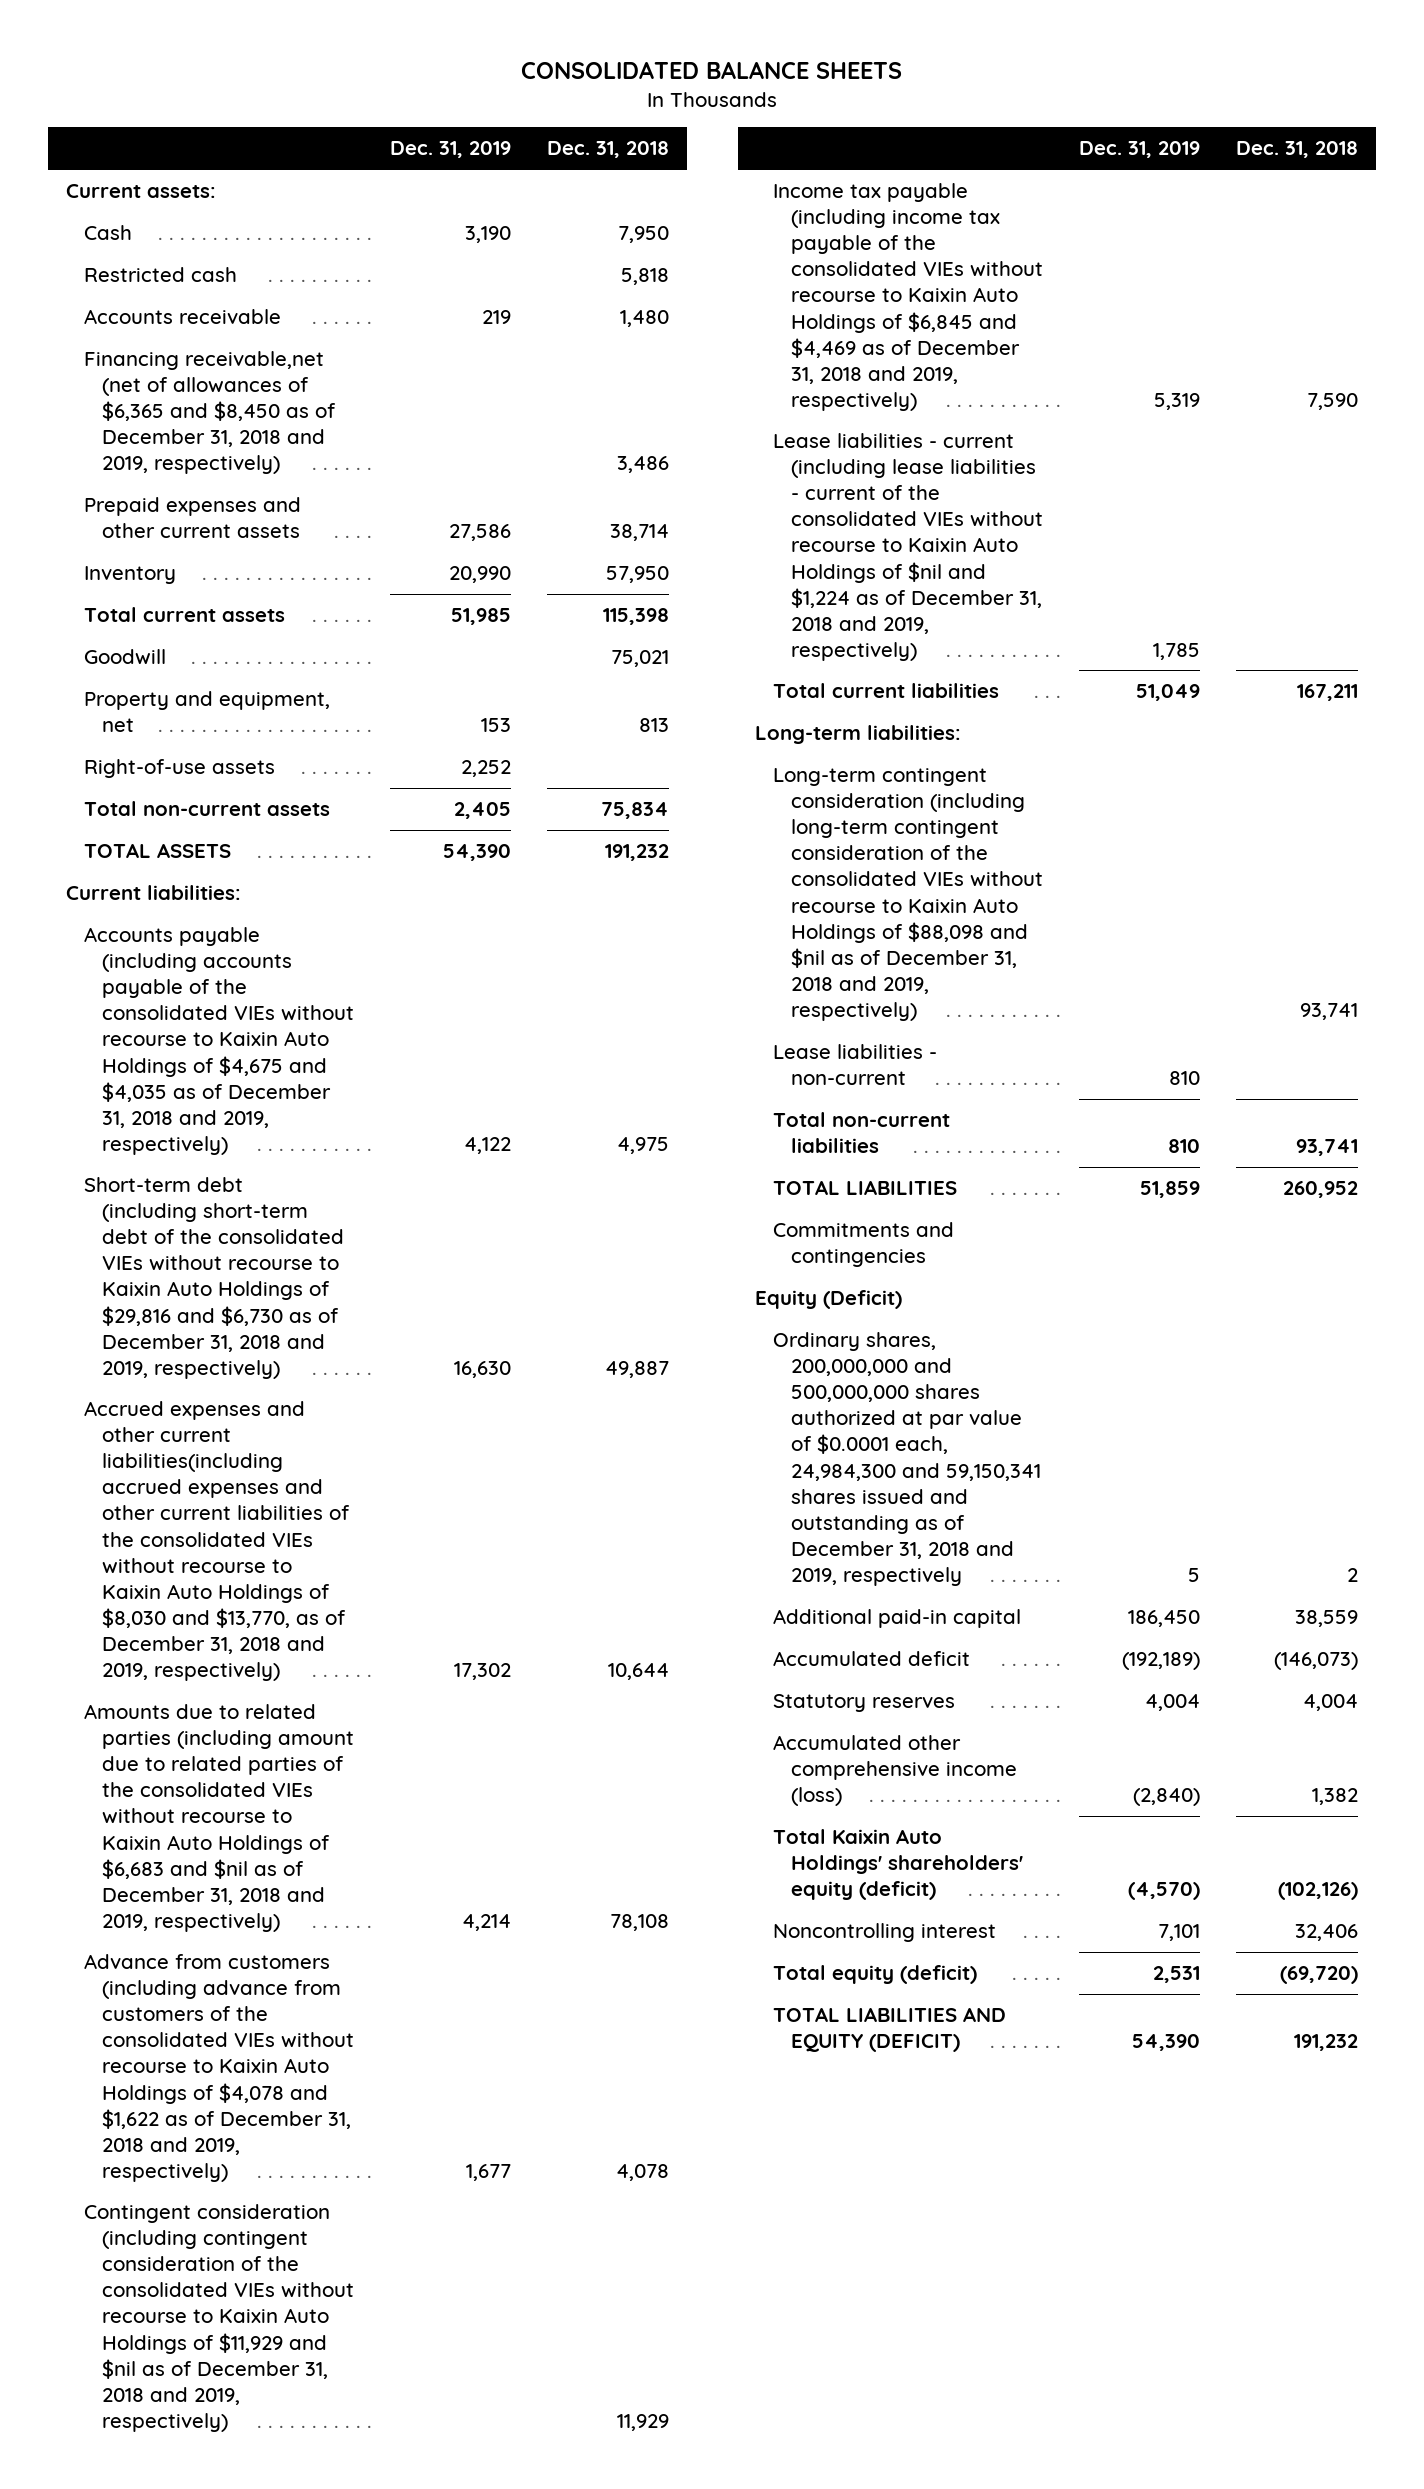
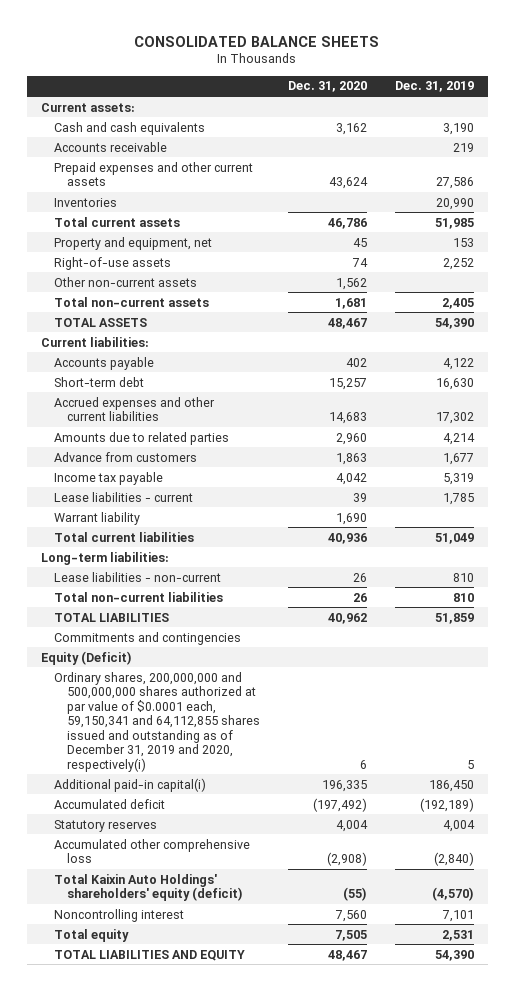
[546,141,669,159] Dec. 31, 2018 -> none
none -> [288,81,368,93] Dec. 31, 2020
[83,267,237,283] Restricted cash -> none
[83,225,132,241] Cash -> [54,121,206,135] Cash and cash equivalents
[83,351,336,475] Financing receivable,net (net of allowances of $6,365 and $8,450 as of December 31, 2018 and 2019, respectively) -> none
[83,566,176,585] Inventory -> [54,197,118,207] Inventories
[83,649,166,666] Goodwill -> none
none -> [54,276,198,287] Other non-current assets
[83,2204,354,2432] Contingent consideration (including contingent consideration of the consolidated VIEs without recourse to Kaixin Auto Holdings of $11,929 and $nil as of December 31, 2018 and 2019, respectively) -> none
[83,927,354,1155] Accounts payable (including accounts payable of the consolidated VIEs without recourse to Kaixin Auto Holdings of $4,675 and $4,035 as of December 31, 2018 and 2019, respectively) -> [54,356,155,370] Accounts payable
[83,1177,344,1379] Short-term debt (including short-term debt of the consolidated VIEs without recourse to Kaixin Auto Holdings of $29,816 and $6,730 as of December 31, 2018 and 2019, respectively) -> [54,376,145,387] Short-term debt
[83,1401,350,1681] Accrued expenses and other current liabilities(including accrued expenses and other current liabilities of the consolidated VIEs without recourse to Kaixin Auto Holdings of $8,030 and $13,770, as of December 31, 2018 and 2019, respectively) -> [54,396,216,422] Accrued expenses and other current liabilities
[83,1704,354,1932] Amounts due to related parties (including amount due to related parties of the consolidated VIEs without recourse to Kaixin Auto Holdings of $6,683 and $nil as of December 31, 2018 and 2019, respectively) -> [54,431,230,445] Amounts due to related parties
[83,1954,354,2182] Advance from customers (including advance from customers of the consolidated VIEs without recourse to Kaixin Auto Holdings of $4,078 and $1,622 as of December 31, 2018 and 2019, respectively) -> [54,451,198,462] Advance from customers
[773,183,1044,411] Income tax payable (including income tax payable of the consolidated VIEs without recourse to Kaixin Auto Holdings of $6,845 and $4,469 as of December 31, 2018 and 2019, respectively) -> [54,471,164,485] Income tax payable
[773,433,1044,661] Lease liabilities - current (including lease liabilities - current of the consolidated VIEs without recourse to Kaixin Auto Holdings of $nil and $1,224 as of December 31, 2018 and 2019, respectively) -> [54,491,194,502] Lease liabilities - current
none -> [54,511,141,525] Warrant liability
[773,768,1044,1021] Long-term contingent consideration (including long-term contingent consideration of the consolidated VIEs without recourse to Kaixin Auto Holdings of $88,098 and $nil as of December 31, 2018 and 2019, respectively) -> none
[773,1332,1042,1586] Ordinary shares, 200,000,000 and 500,000,000 shares authorized at par value of $0.0001 each, 24,984,300 and 59,150,341 shares issued and outstanding as of December 31, 2018 and 2019, respectively -> [54,671,261,772] Ordinary shares, 200,000,000 and 500,000,000 shares authorized at par value of $0.0001 each, 59,150,341 and 64,112,855 shares issued and outstanding as of December 31, 2019 and 2020, respectively(i)
[773,1609,1022,1629] Additional paid-in capital -> [54,777,207,792] Additional paid-in capital(i)
[773,1735,1018,1807] Accumulated other comprehensive income (loss) -> [54,838,251,864] Accumulated other comprehensive loss
[773,1965,978,1985] Total equity (deficit) -> [54,928,130,942] Total equity
[773,2007,1007,2053] TOTAL LIABILITIES AND EQUITY (DEFICIT) -> [54,949,246,961] TOTAL LIABILITIES AND EQUITY

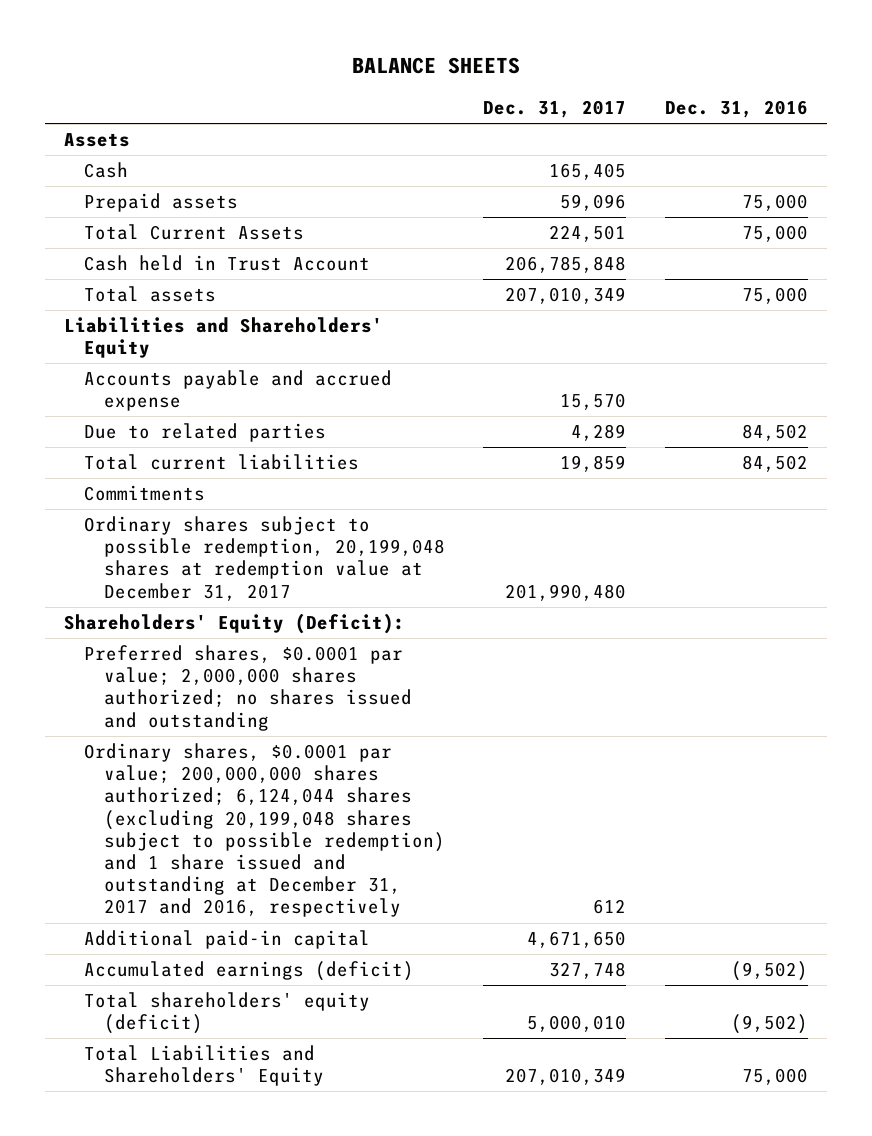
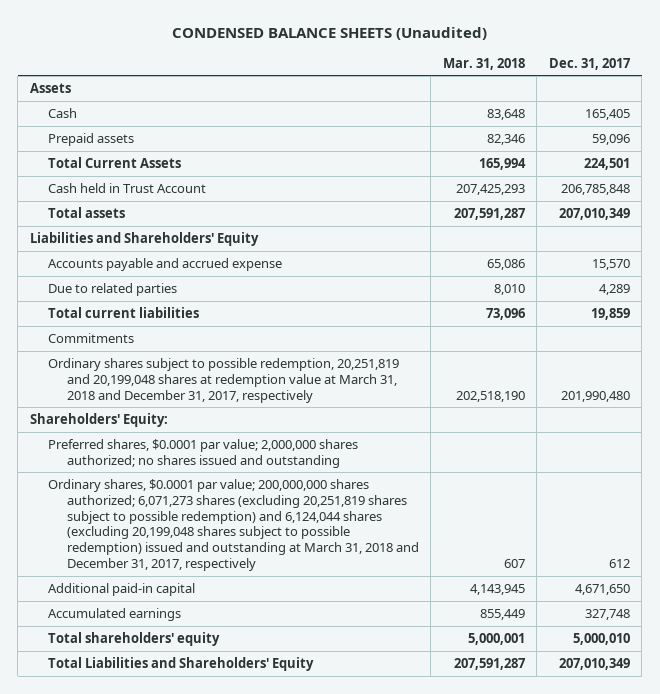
[351,57,520,75] BALANCE SHEETS -> [171,26,487,40] CONDENSED BALANCE SHEETS (Unaudited)
[664,99,808,118] Dec. 31, 2016 -> none
none -> [442,57,525,70] Mar. 31, 2018
[83,516,446,601] Ordinary shares subject to possible redemption, 20,199,048 shares at redemption value at December 31, 2017 -> [48,357,400,403] Ordinary shares subject to possible redemption, 20,251,819 and 20,199,048 shares at redemption value at March 31, 2018 and December 31, 2017, respectively
[63,613,405,635] Shareholders' Equity (Deficit): -> [29,412,168,427] Shareholders' Equity:
[83,743,446,918] Ordinary shares, $0.0001 par value; 200,000,000 shares authorized; 6,124,044 shares (excluding 20,199,048 shares subject to possible redemption) and 1 share issued and outstanding at December 31, 2017 and 2016, respectively -> [48,478,419,572] Ordinary shares, $0.0001 par value; 200,000,000 shares authorized; 6,071,273 shares (excluding 20,251,819 shares subject to possible redemption) and 6,124,044 shares (excluding 20,199,048 shares subject to possible redemption) issued and outstanding at March 31, 2018 and December 31, 2017, respectively
[83,961,414,982] Accumulated earnings (deficit) -> [48,607,182,621] Accumulated earnings
[83,992,370,1035] Total shareholders' equity (deficit) -> [48,631,221,646] Total shareholders' equity

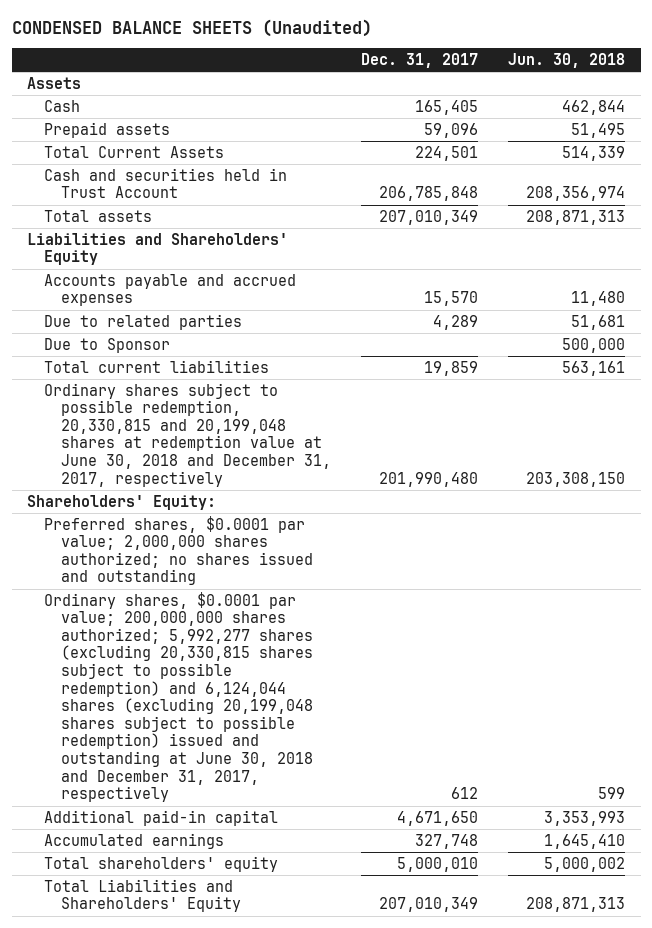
[442,57,525,70] Mar. 31, 2018 -> none
none -> [508,53,626,69] Jun. 30, 2018
[48,182,207,193] Cash held in Trust Account -> [43,167,287,199] Cash and securities held in Trust Account
[48,257,283,271] Accounts payable and accrued expense -> [43,273,296,307] Accounts payable and accrued expenses
none -> [43,337,170,353] Due to Sponsor
[48,332,135,343] Commitments -> none
[48,357,400,403] Ordinary shares subject to possible redemption, 20,251,819 and 20,199,048 shares at redemption value at March 31, 2018 and December 31, 2017, respectively -> [43,382,331,487] Ordinary shares subject to possible redemption, 20,330,815 and 20,199,048 shares at redemption value at June 30, 2018 and December 31, 2017, respectively
[48,478,419,572] Ordinary shares, $0.0001 par value; 200,000,000 shares authorized; 6,071,273 shares (excluding 20,251,819 shares subject to possible redemption) and 6,124,044 shares (excluding 20,199,048 shares subject to possible redemption) issued and outstanding at March 31, 2018 and December 31, 2017, respectively -> [43,591,313,803] Ordinary shares, $0.0001 par value; 200,000,000 shares authorized; 5,992,277 shares (excluding 20,330,815 shares subject to possible redemption) and 6,124,044 shares (excluding 20,199,048 shares subject to possible redemption) issued and outstanding at June 30, 2018 and December 31, 2017, respectively

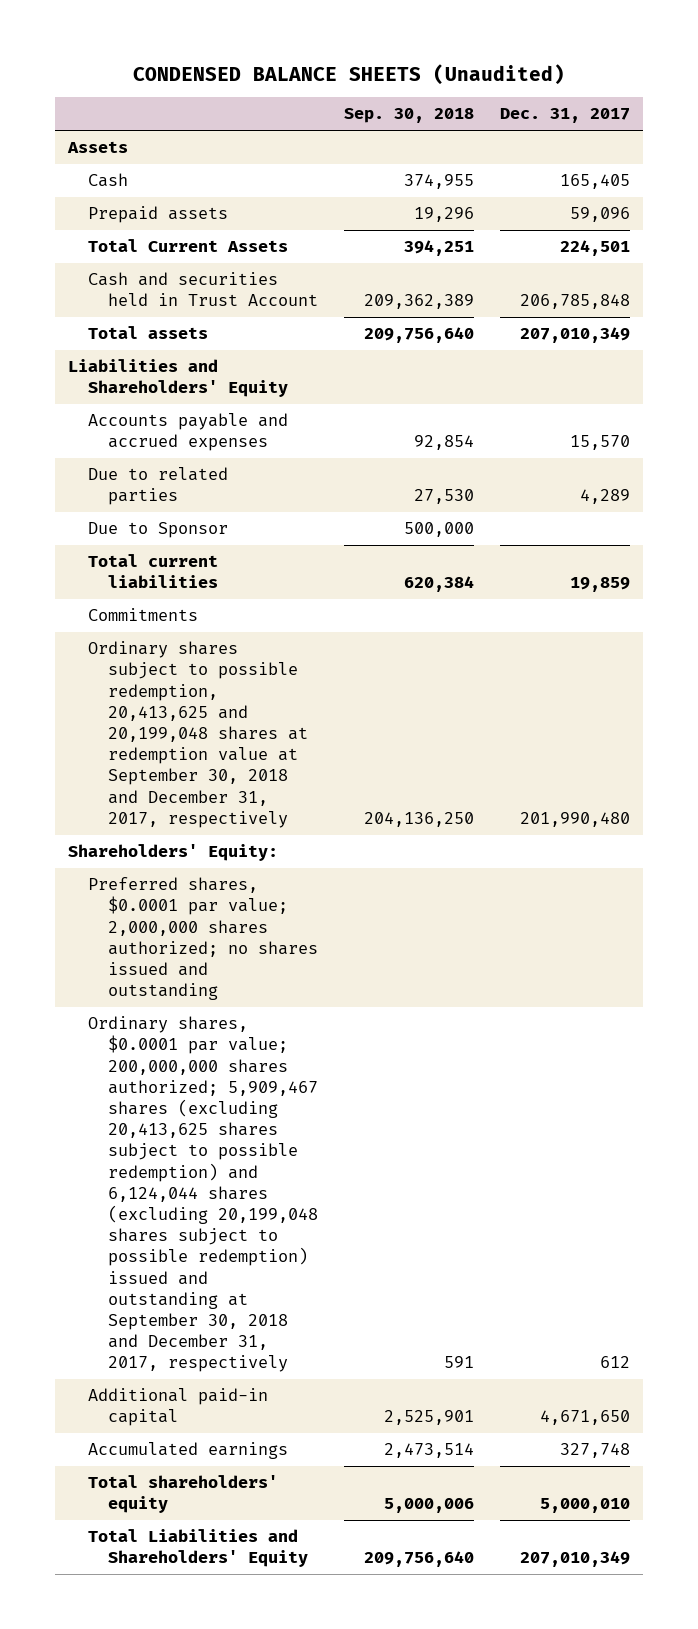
[508,53,626,69] Jun. 30, 2018 -> none
none -> [344,108,475,124] Sep. 30, 2018
none -> [88,608,199,622] Commitments
[43,382,331,487] Ordinary shares subject to possible redemption, 20,330,815 and 20,199,048 shares at redemption value at June 30, 2018 and December 31, 2017, respectively -> [88,641,309,828] Ordinary shares subject to possible redemption, 20,413,625 and 20,199,048 shares at redemption value at September 30, 2018 and December 31, 2017, respectively
[43,591,313,803] Ordinary shares, $0.0001 par value; 200,000,000 shares authorized; 5,992,277 shares (excluding 20,330,815 shares subject to possible redemption) and 6,124,044 shares (excluding 20,199,048 shares subject to possible redemption) issued and outstanding at June 30, 2018 and December 31, 2017, respectively -> [88,1016,319,1373] Ordinary shares, $0.0001 par value; 200,000,000 shares authorized; 5,909,467 shares (excluding 20,413,625 shares subject to possible redemption) and 6,124,044 shares (excluding 20,199,048 shares subject to possible redemption) issued and outstanding at September 30, 2018 and December 31, 2017, respectively

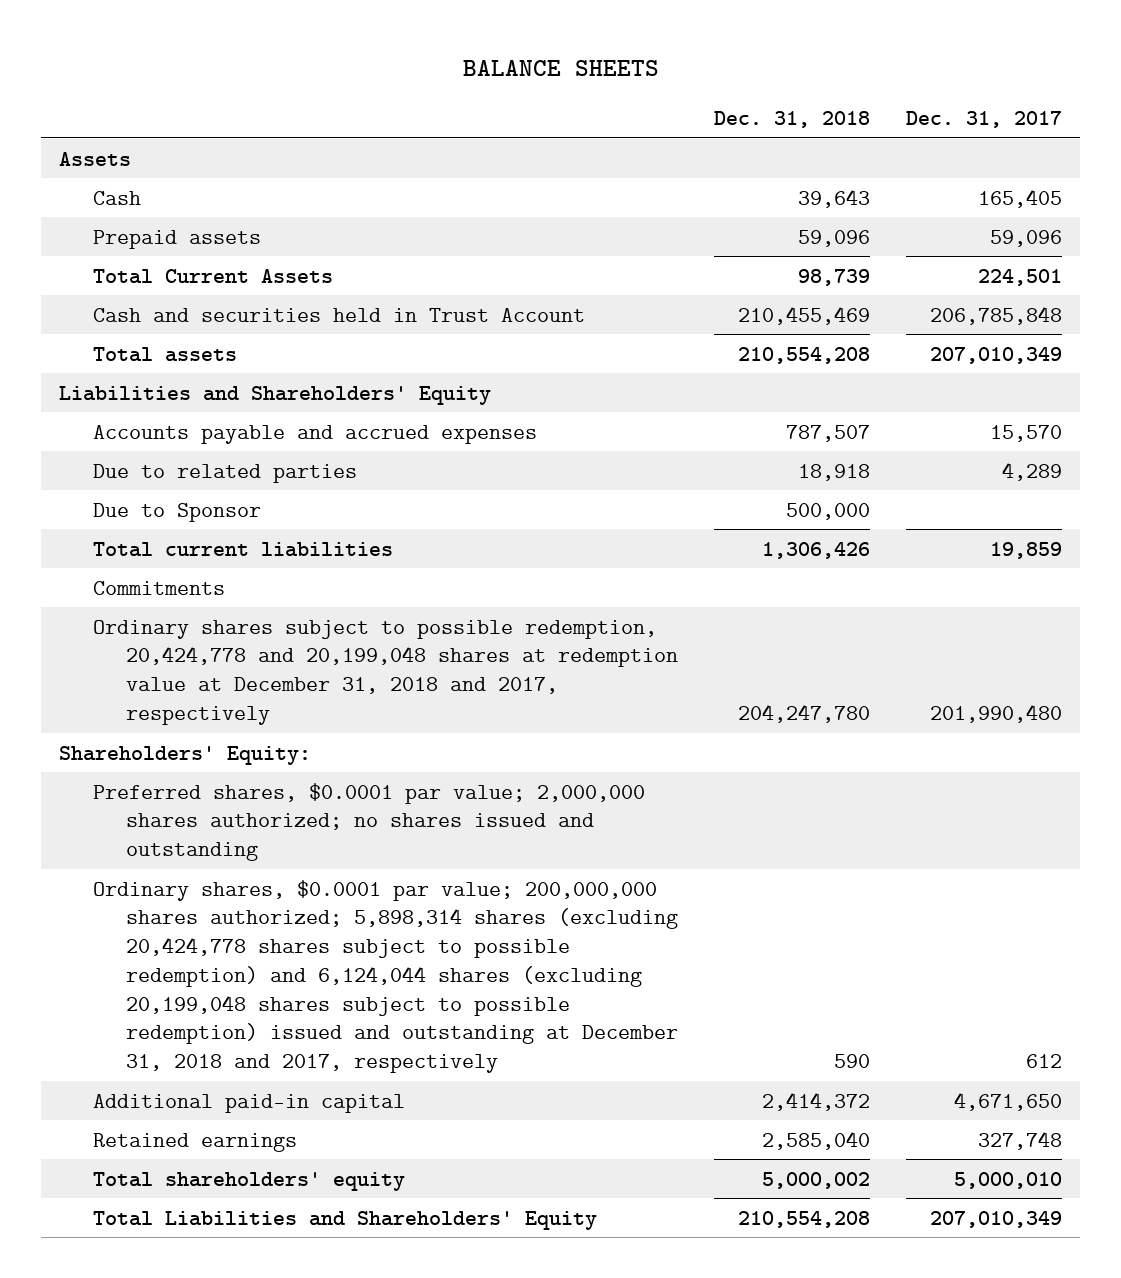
[132,63,565,85] CONDENSED BALANCE SHEETS (Unaudited) -> [462,60,659,77] BALANCE SHEETS
[344,108,475,124] Sep. 30, 2018 -> none
none -> [714,110,871,128] Dec. 31, 2018
[88,641,309,828] Ordinary shares subject to possible redemption, 20,413,625 and 20,199,048 shares at redemption value at September 30, 2018 and December 31, 2017, respectively -> [92,619,679,725] Ordinary shares subject to possible redemption, 20,424,778 and 20,199,048 shares at redemption value at December 31, 2018 and 2017, respectively
[88,1016,319,1373] Ordinary shares, $0.0001 par value; 200,000,000 shares authorized; 5,909,467 shares (excluding 20,413,625 shares subject to possible redemption) and 6,124,044 shares (excluding 20,199,048 shares subject to possible redemption) issued and outstanding at September 30, 2018 and December 31, 2017, respectively -> [92,879,679,1074] Ordinary shares, $0.0001 par value; 200,000,000 shares authorized; 5,898,314 shares (excluding 20,424,778 shares subject to possible redemption) and 6,124,044 shares (excluding 20,199,048 shares subject to possible redemption) issued and outstanding at December 31, 2018 and 2017, respectively
[88,1442,289,1460] Accumulated earnings -> [92,1132,297,1152] Retained earnings

